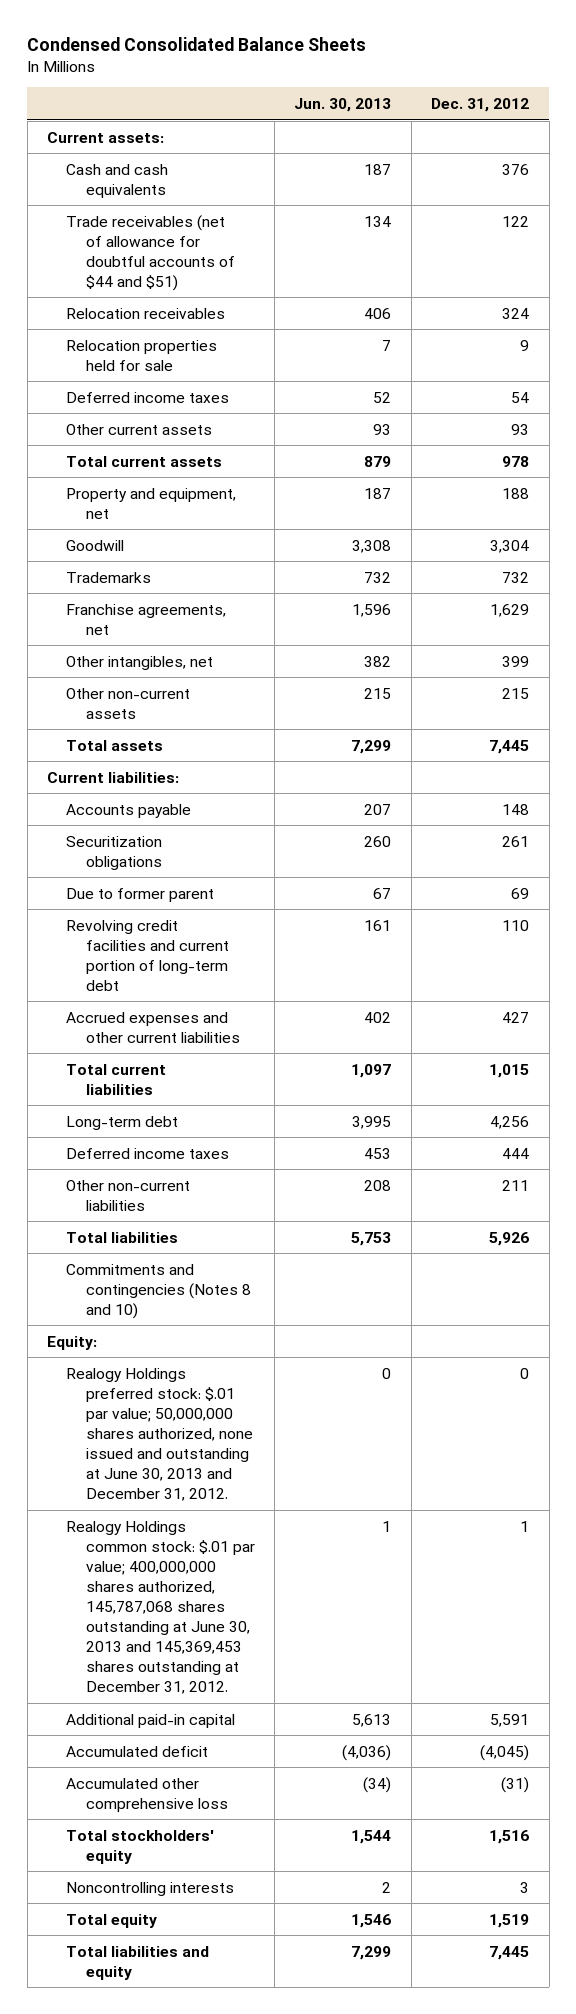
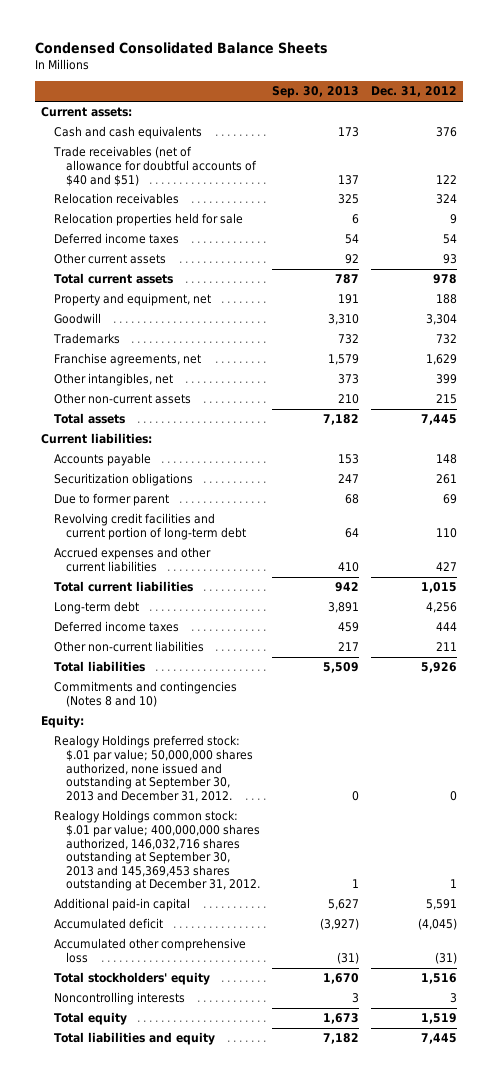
[294,98,392,113] Jun. 30, 2013 -> none
none -> [272,86,360,99] Sep. 30, 2013
[66,214,235,291] Trade receivables (net of allowance for doubtful accounts of $44 and $51) -> [52,146,258,186] Trade receivables (net of allowance for doubtful accounts of $40 and $51)
[66,1367,253,1501] Realogy Holdings preferred stock: $.01 par value; 50,000,000 shares authorized, none issued and outstanding at June 30, 2013 and December 31, 2012. -> [53,735,254,802] Realogy Holdings preferred stock: $.01 par value; 50,000,000 shares authorized, none issued and outstanding at September 30, 2013 and December 31, 2012.
[66,1520,255,1695] Realogy Holdings common stock: $.01 par value; 400,000,000 shares authorized, 145,787,068 shares outstanding at June 30, 2013 and 145,369,453 shares outstanding at December 31, 2012. -> [53,810,261,892] Realogy Holdings common stock: $.01 par value; 400,000,000 shares authorized, 146,032,716 shares outstanding at September 30, 2013 and 145,369,453 shares outstanding at December 31, 2012.

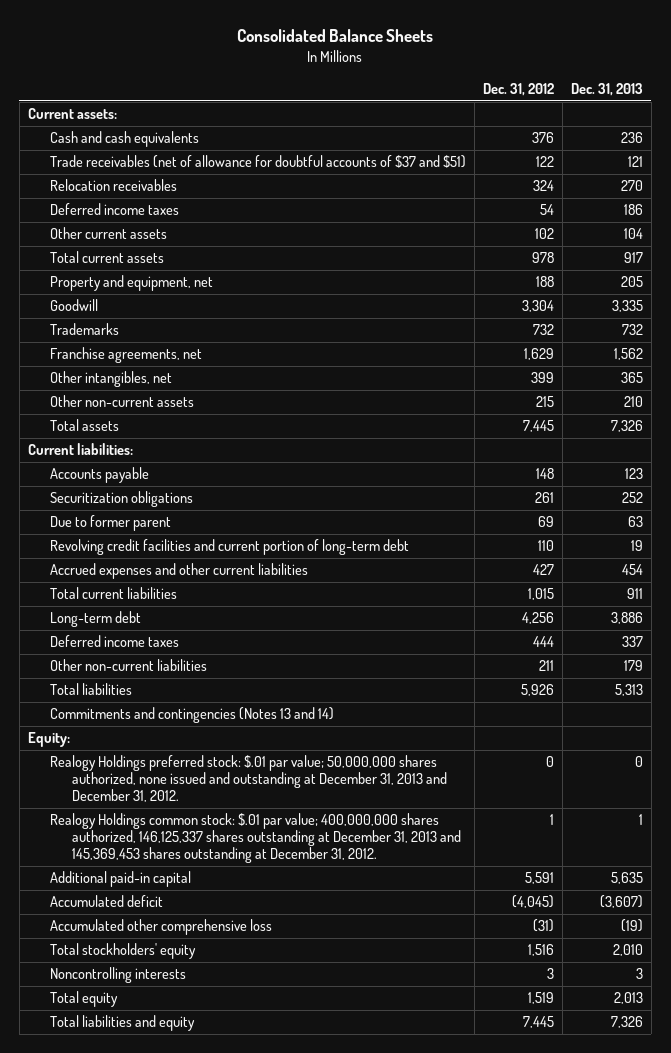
[34,42,328,55] Condensed Consolidated Balance Sheets -> [237,29,434,43] Consolidated Balance Sheets
[272,86,360,99] Sep. 30, 2013 -> none
none -> [570,82,643,96] Dec. 31, 2013
[52,146,258,186] Trade receivables (net of allowance for doubtful accounts of $40 and $51) -> [50,155,467,169] Trade receivables (net of allowance for doubtful accounts of $37 and $51)
[53,213,243,227] Relocation properties held for sale -> none
[442,254,457,265] 93 -> [535,228,555,240] 102
[53,681,237,707] Commitments and contingencies (Notes 8 and 10) -> [50,707,335,724] Commitments and contingencies (Notes 13 and 14)
[53,735,254,802] Realogy Holdings preferred stock: $.01 par value; 50,000,000 shares authorized, none issued and outstanding at September 30, 2013 and December 31, 2012. -> [50,755,448,803] Realogy Holdings preferred stock: $.01 par value; 50,000,000 shares authorized, none issued and outstanding at December 31, 2013 and December 31, 2012.
[53,810,261,892] Realogy Holdings common stock: $.01 par value; 400,000,000 shares authorized, 146,032,716 shares outstanding at September 30, 2013 and 145,369,453 shares outstanding at December 31, 2012. -> [50,813,462,864] Realogy Holdings common stock: $.01 par value; 400,000,000 shares authorized, 146,125,337 shares outstanding at December 31, 2013 and 145,369,453 shares outstanding at December 31, 2012.

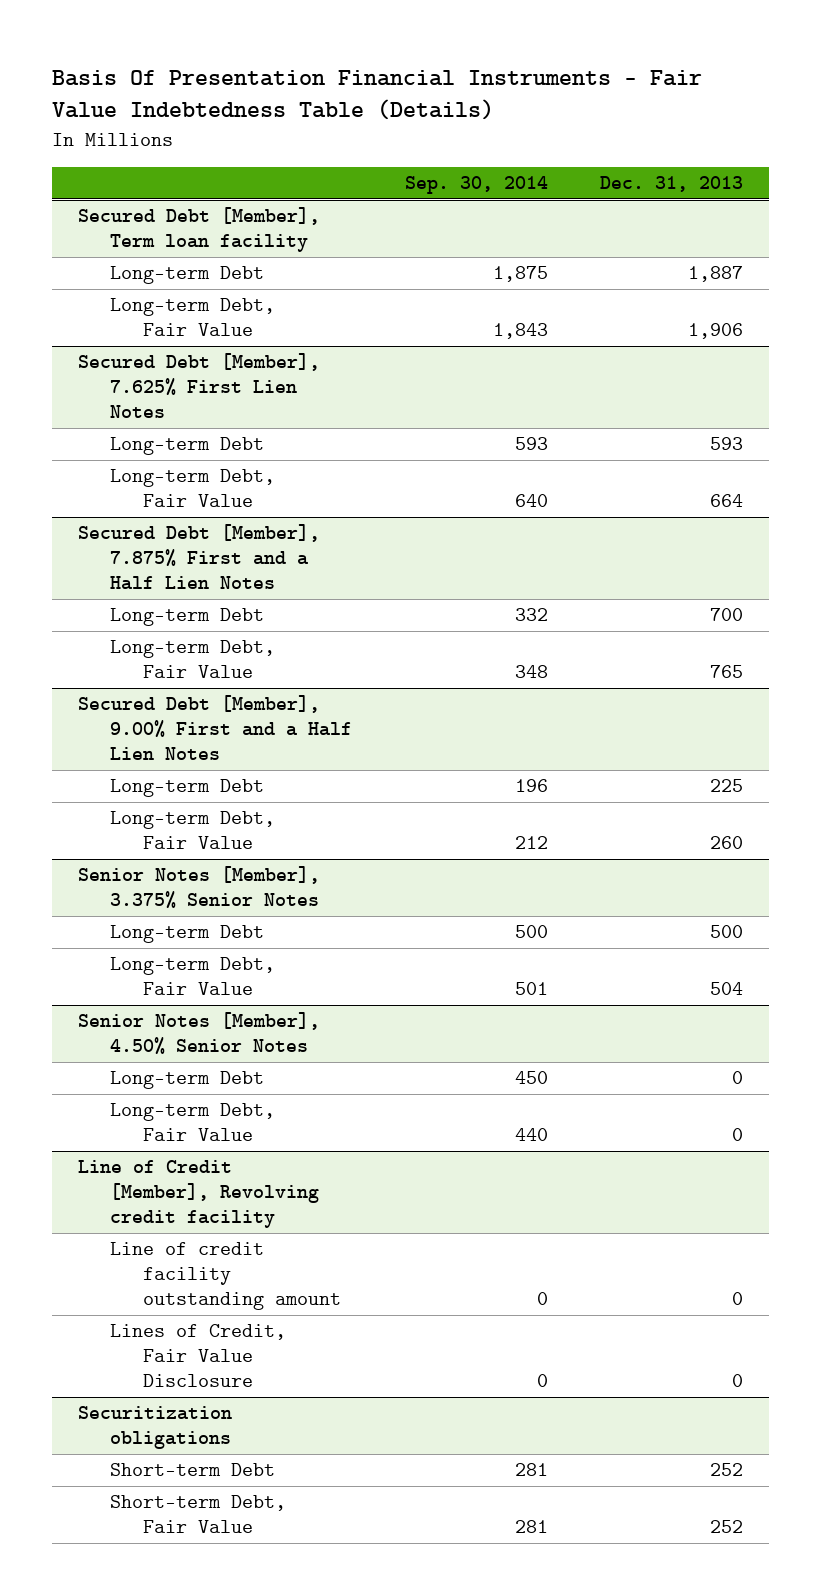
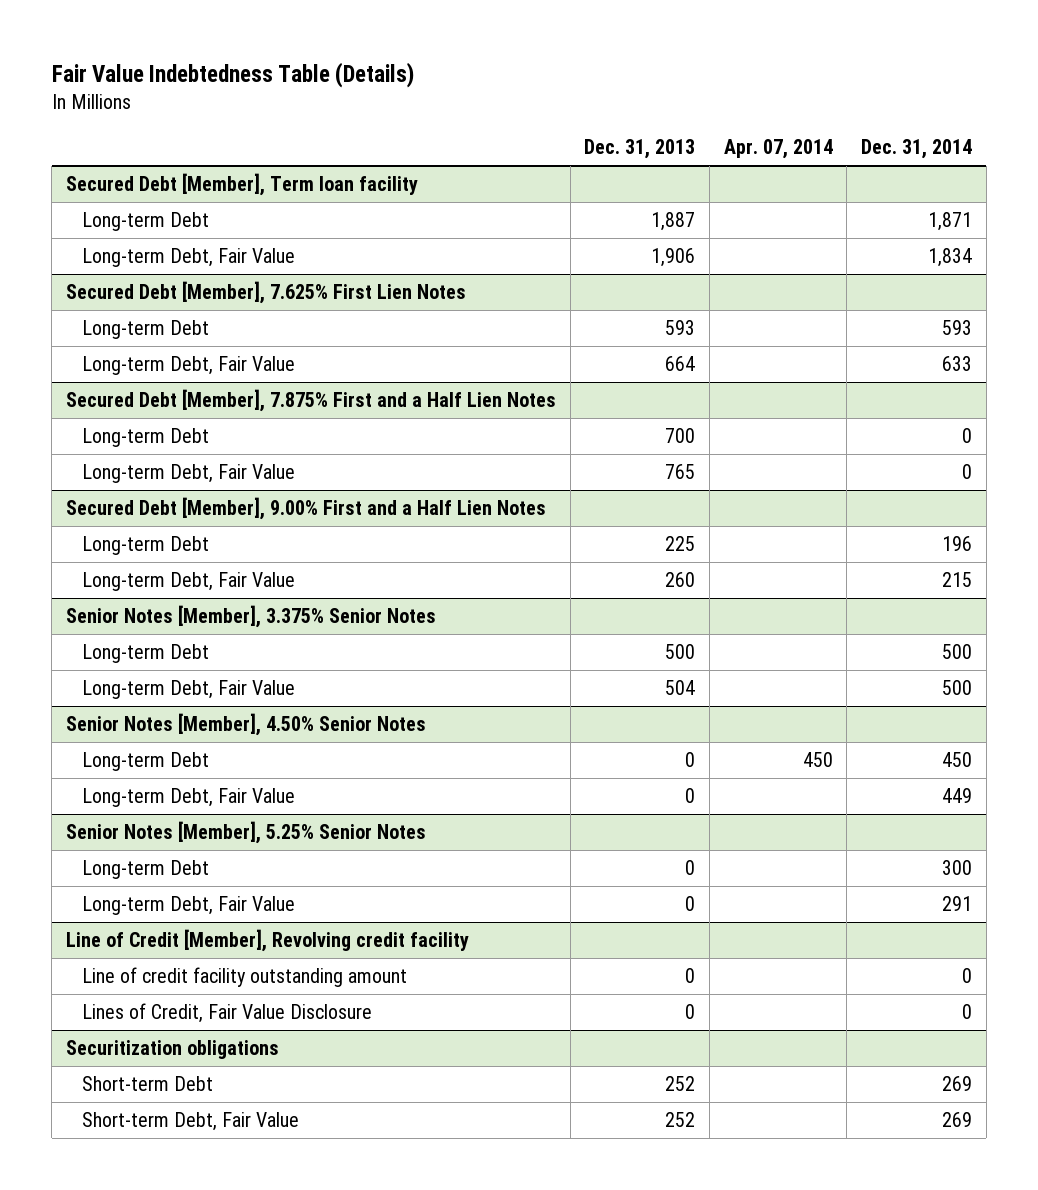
[51,69,702,121] Basis Of Presentation Financial Instruments - Fair Value Indebtedness Table (Details) -> [51,62,414,89] Fair Value Indebtedness Table (Details)
[404,176,548,195] Sep. 30, 2014 -> none
none -> [723,139,833,160] Apr. 07, 2014
none -> [861,139,973,160] Dec. 31, 2014
none -> [65,821,426,845] Senior Notes [Member], 5.25% Senior Notes
none -> [81,860,209,880] Long-term Debt
none -> [81,896,295,916] Long-term Debt, Fair Value

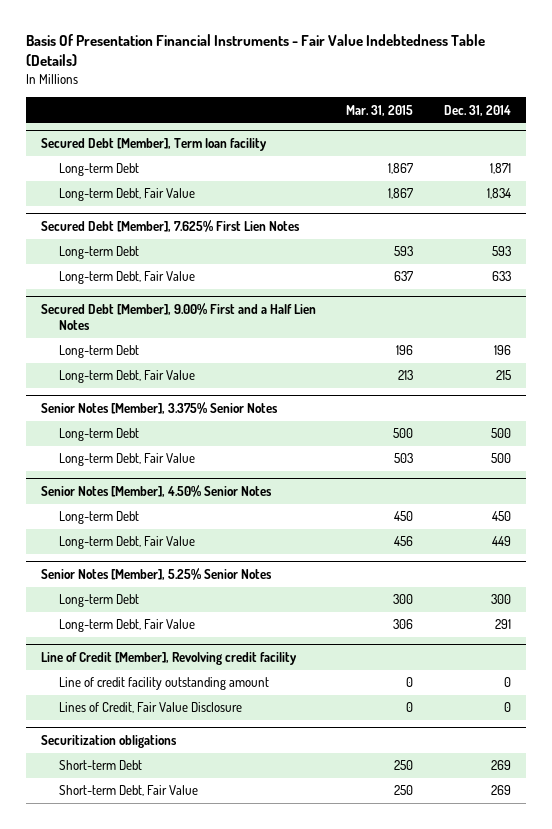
[51,62,414,89] Fair Value Indebtedness Table (Details) -> [25,34,485,67] Basis Of Presentation Financial Instruments - Fair Value Indebtedness Table (Details)
[584,139,696,160] Dec. 31, 2013 -> none
[723,139,833,160] Apr. 07, 2014 -> none
none -> [346,104,414,116] Mar. 31, 2015
[65,389,556,413] Secured Debt [Member], 7.875% First and a Half Lien Notes -> none
[81,428,209,448] Long-term Debt -> none
[81,464,295,484] Long-term Debt, Fair Value -> none

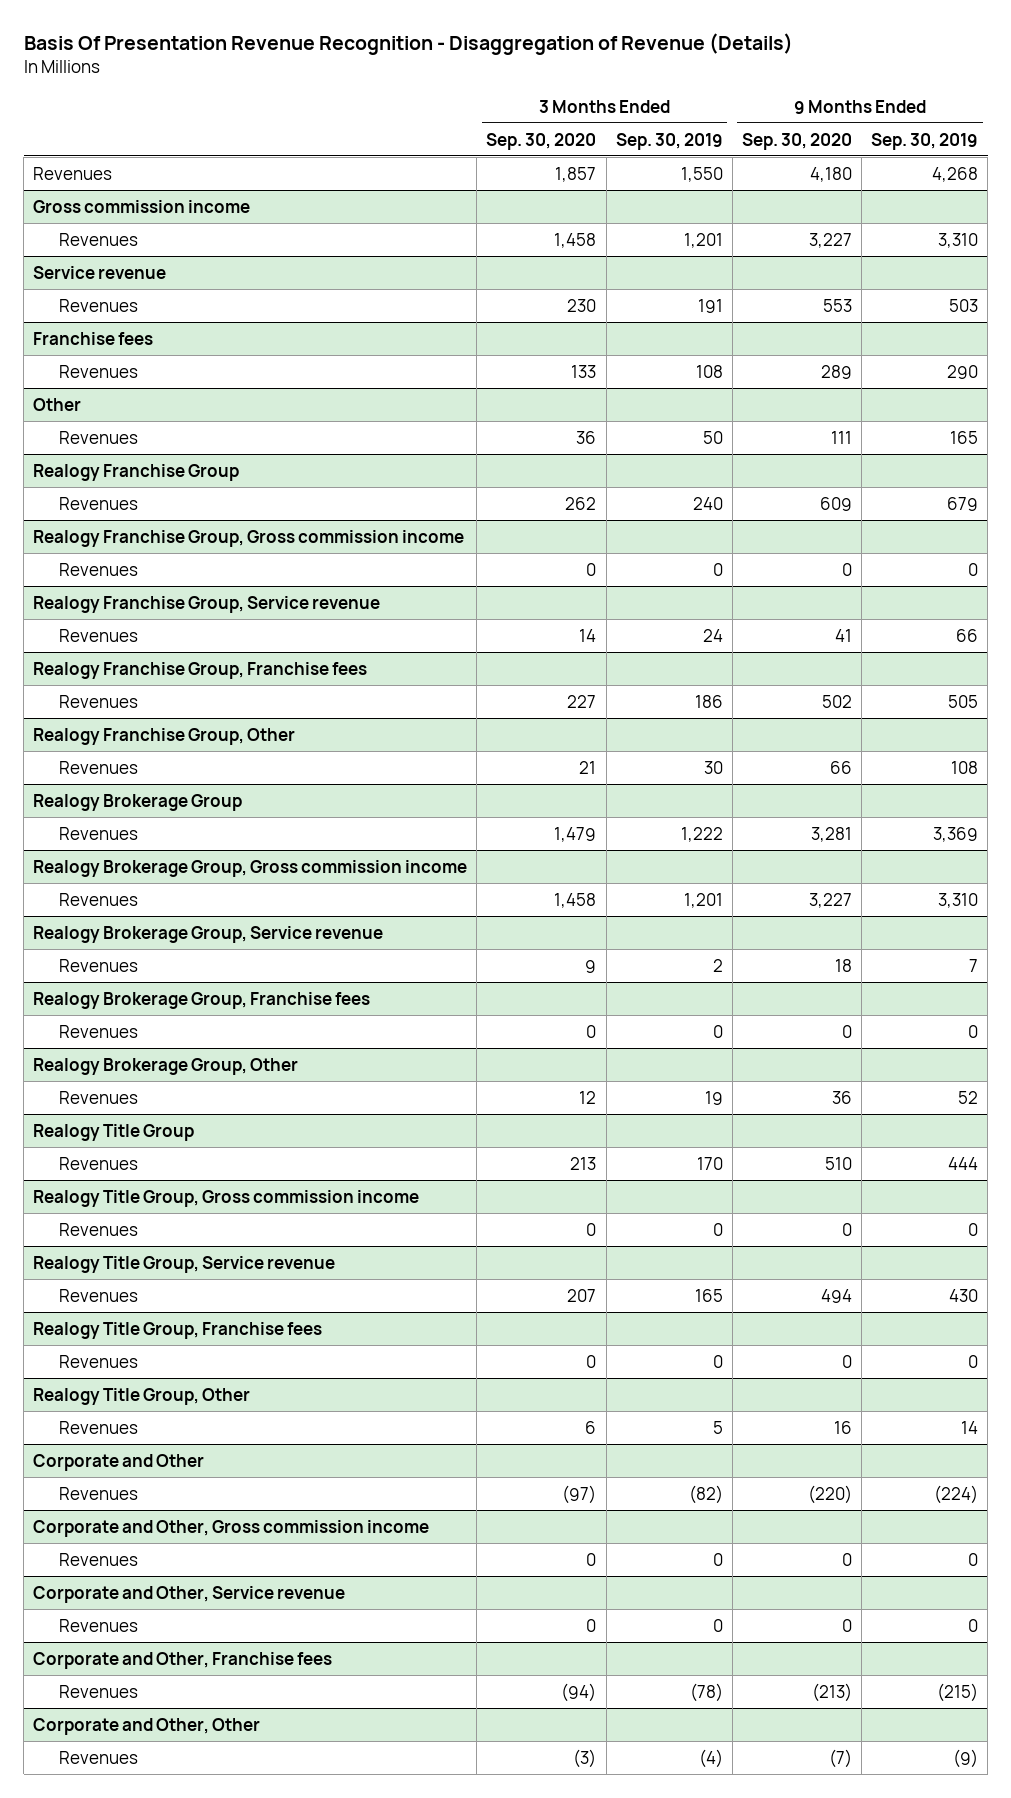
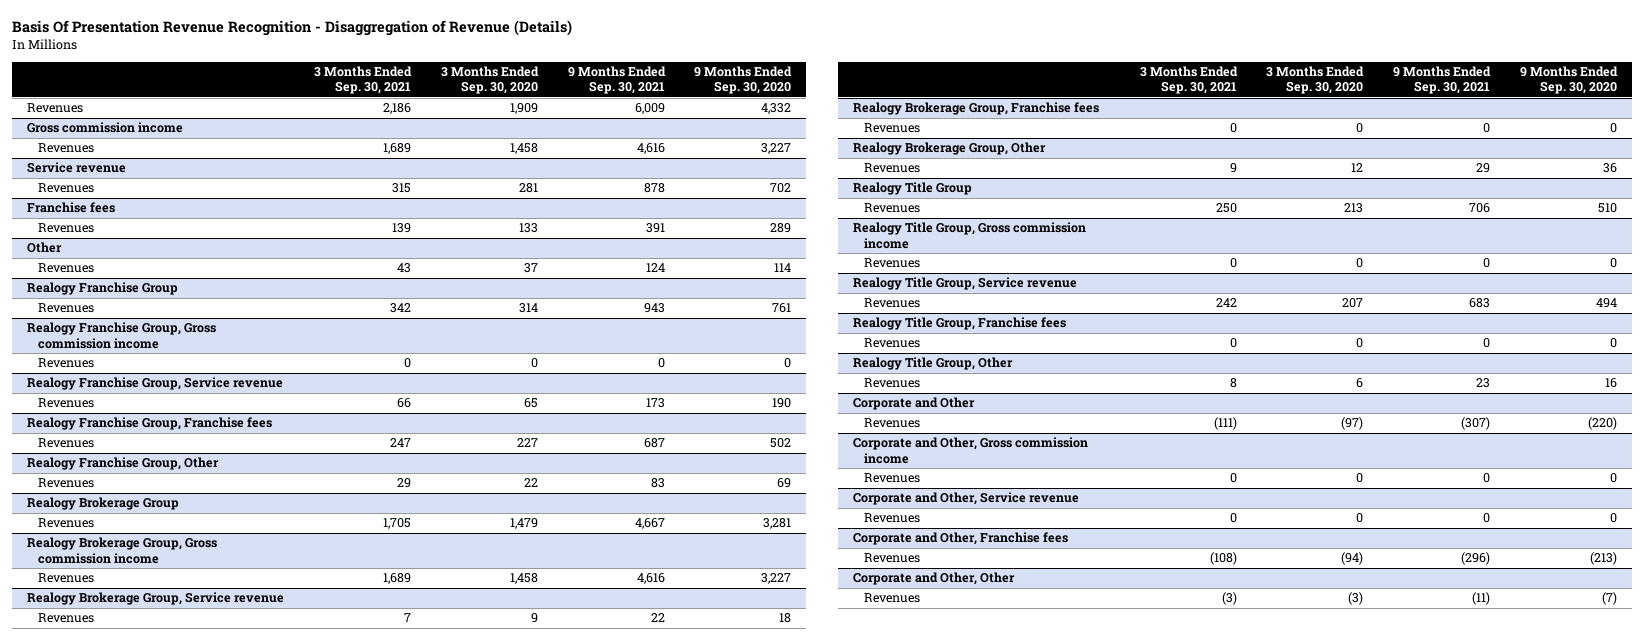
[615,132,723,150] Sep. 30, 2019 -> none
[871,132,979,150] Sep. 30, 2019 -> none
none -> [314,66,413,95] 3 Months Ended Sep. 30, 2021
none -> [567,66,666,95] 9 Months Ended Sep. 30, 2021
[555,166,597,182] 1,857 -> [509,103,538,115] 1,909
[809,166,852,182] 4,180 -> [761,103,792,115] 4,332
[567,298,597,312] 230 -> [518,183,538,194] 281
[822,298,852,312] 553 -> [770,183,792,194] 702
[576,430,597,444] 36 -> [523,263,538,274] 37
[830,430,852,444] 111 -> [774,263,792,273] 114
[565,496,597,510] 262 -> [518,303,538,314] 314
[819,496,852,511] 609 -> [772,303,792,314] 761
[579,628,597,642] 14 -> [523,398,538,409] 65
[834,628,852,642] 41 -> [772,398,792,409] 190
[579,760,597,774] 21 -> [523,478,538,488] 22
[829,760,852,774] 66 -> [777,478,792,489] 69

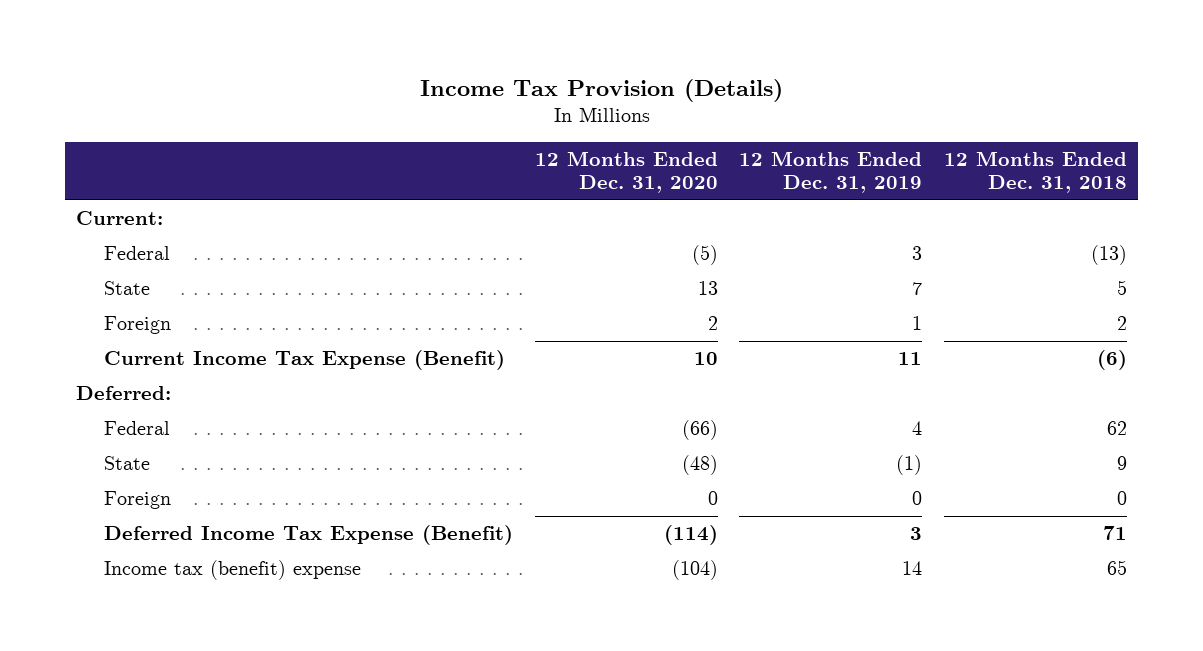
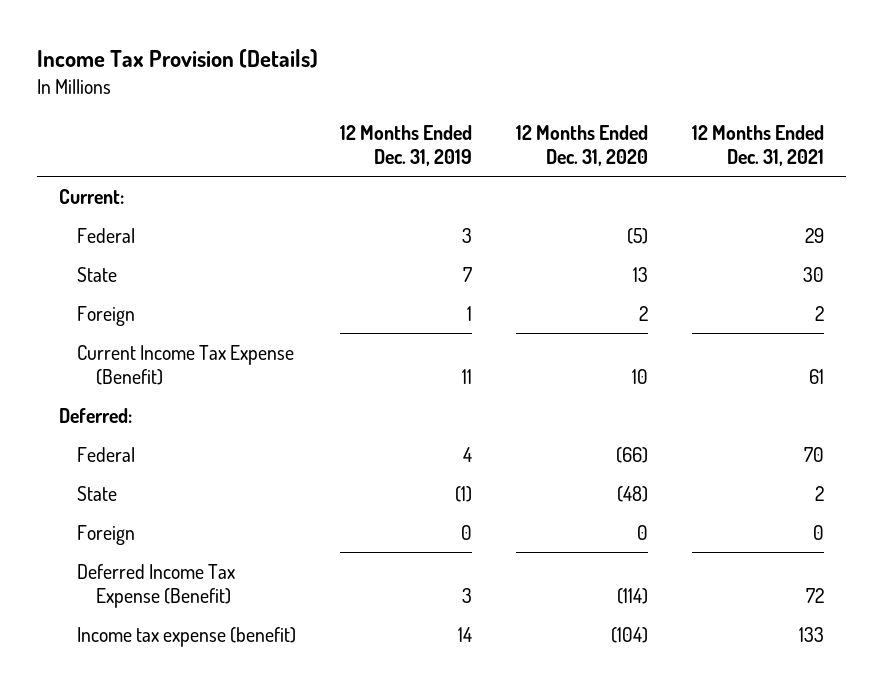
[944,150,1128,194] 12 Months Ended Dec. 31, 2018 -> none
none -> [692,125,825,166] 12 Months Ended Dec. 31, 2021
[103,560,361,581] Income tax (benefit) expense -> [77,626,297,647] Income tax expense (benefit)

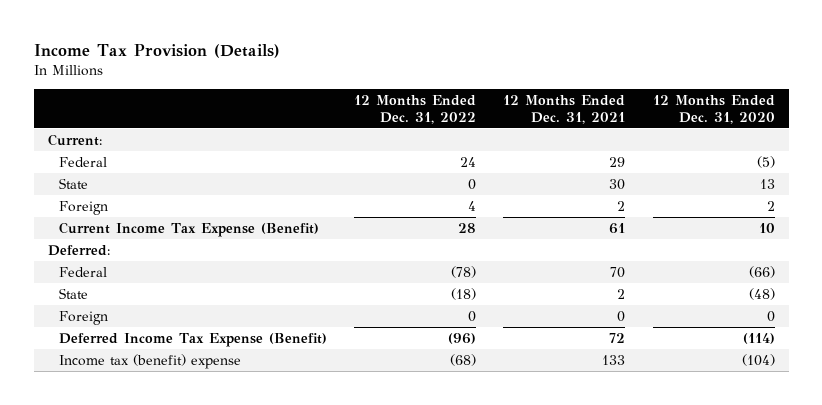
[340,125,473,166] 12 Months Ended Dec. 31, 2019 -> none
none -> [353,94,476,124] 12 Months Ended Dec. 31, 2022
[77,626,297,647] Income tax expense (benefit) -> [58,353,241,369] Income tax (benefit) expense

